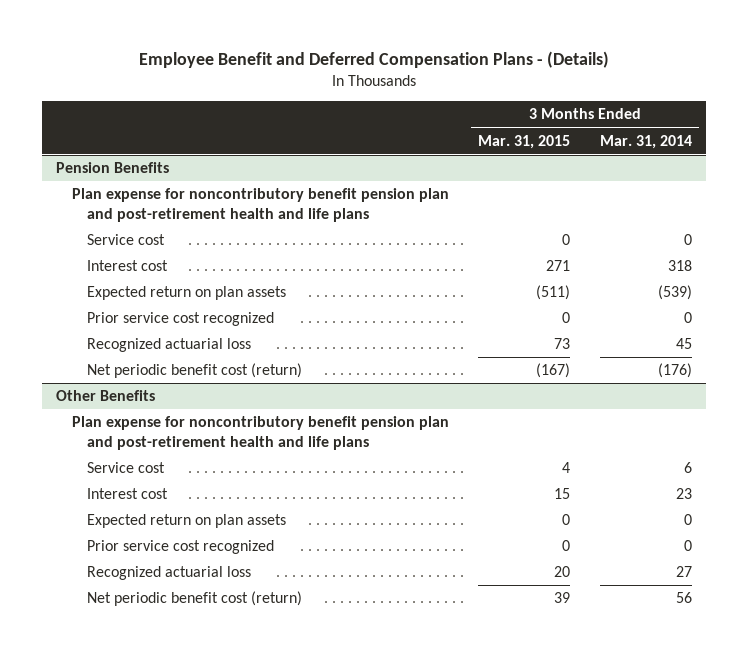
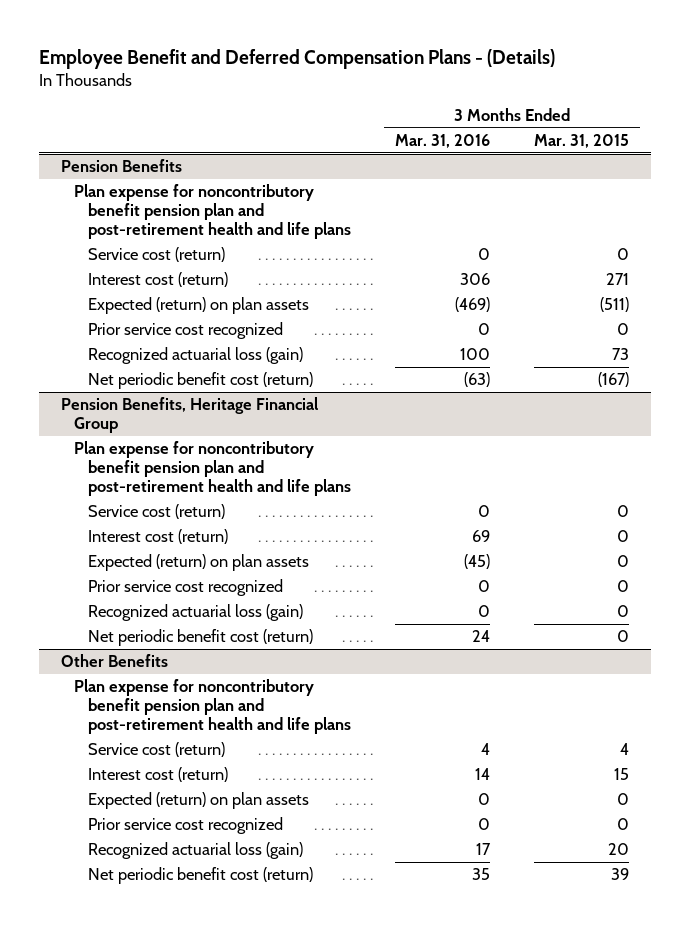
[599,134,692,149] Mar. 31, 2014 -> none
none -> [394,134,490,149] Mar. 31, 2016
[87,234,166,246] Service cost -> [87,247,225,263] Service cost (return)
[87,260,169,272] Interest cost -> [87,272,228,288] Interest cost (return)
[87,286,287,301] Expected return on plan assets -> [87,297,309,315] Expected (return) on plan assets
[87,338,252,353] Recognized actuarial loss -> [87,347,303,365] Recognized actuarial loss (gain)
none -> [60,397,318,434] Pension Benefits, Heritage Financial Group
none -> [74,441,351,497] Plan expense for noncontributory benefit pension plan and post-retirement health and life plans
none -> [87,504,225,520] Service cost (return)
none -> [87,529,228,545] Interest cost (return)
none -> [87,554,309,572] Expected (return) on plan assets
none -> [87,579,283,597] Prior service cost recognized
none -> [87,604,303,622] Recognized actuarial loss (gain)
none -> [87,629,313,647] Net periodic benefit cost (return)
[87,462,166,474] Service cost -> [87,742,225,758] Service cost (return)
[87,488,169,500] Interest cost -> [87,767,228,783] Interest cost (return)
[87,514,287,529] Expected return on plan assets -> [87,792,309,810] Expected (return) on plan assets
[87,566,252,581] Recognized actuarial loss -> [87,842,303,860] Recognized actuarial loss (gain)

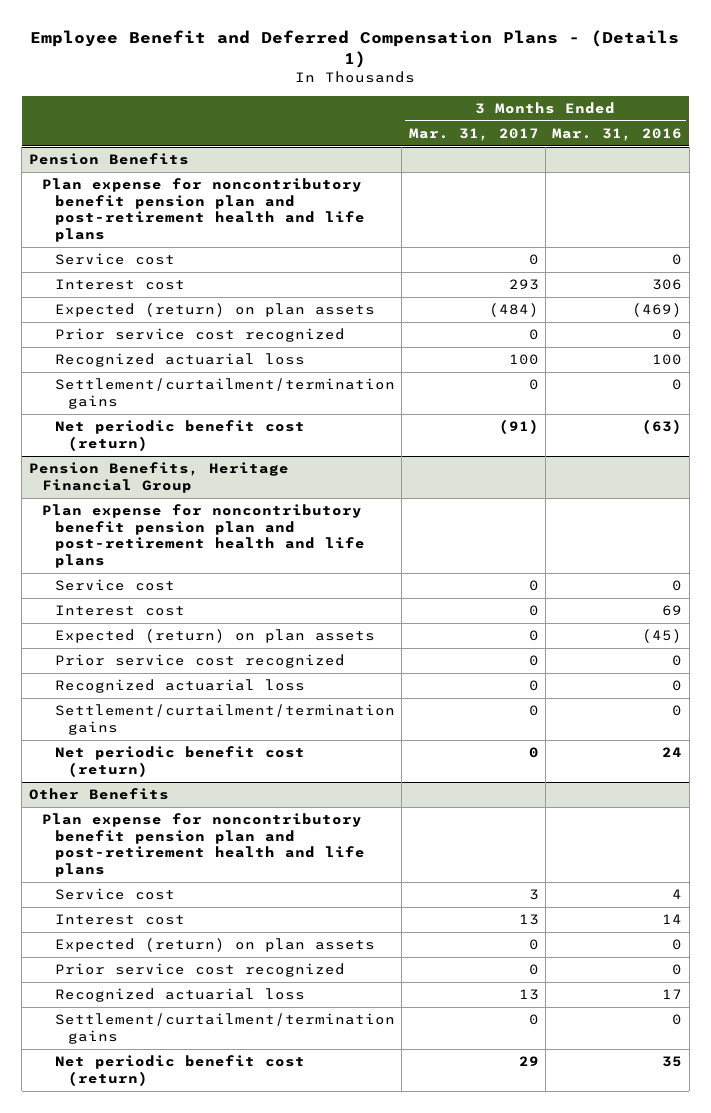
[38,49,555,70] Employee Benefit and Deferred Compensation Plans - (Details) -> [30,29,680,68] Employee Benefit and Deferred Compensation Plans - (Details 1)
[533,134,629,149] Mar. 31, 2015 -> none
none -> [408,128,539,142] Mar. 31, 2017
[87,247,225,263] Service cost (return) -> [55,253,176,266] Service cost
[87,272,228,288] Interest cost (return) -> [55,279,186,291] Interest cost
[87,347,303,365] Recognized actuarial loss (gain) -> [55,353,306,368] Recognized actuarial loss
none -> [55,378,396,409] Settlement/curtailment/termination gains
[87,504,225,520] Service cost (return) -> [55,579,176,592] Service cost
[87,529,228,545] Interest cost (return) -> [55,605,186,617] Interest cost
[87,604,303,622] Recognized actuarial loss (gain) -> [55,679,306,694] Recognized actuarial loss
none -> [55,704,396,735] Settlement/curtailment/termination gains
[87,742,225,758] Service cost (return) -> [55,888,176,901] Service cost
[87,767,228,783] Interest cost (return) -> [55,914,186,926] Interest cost
[87,842,303,860] Recognized actuarial loss (gain) -> [55,988,306,1003] Recognized actuarial loss
none -> [55,1013,396,1044] Settlement/curtailment/termination gains

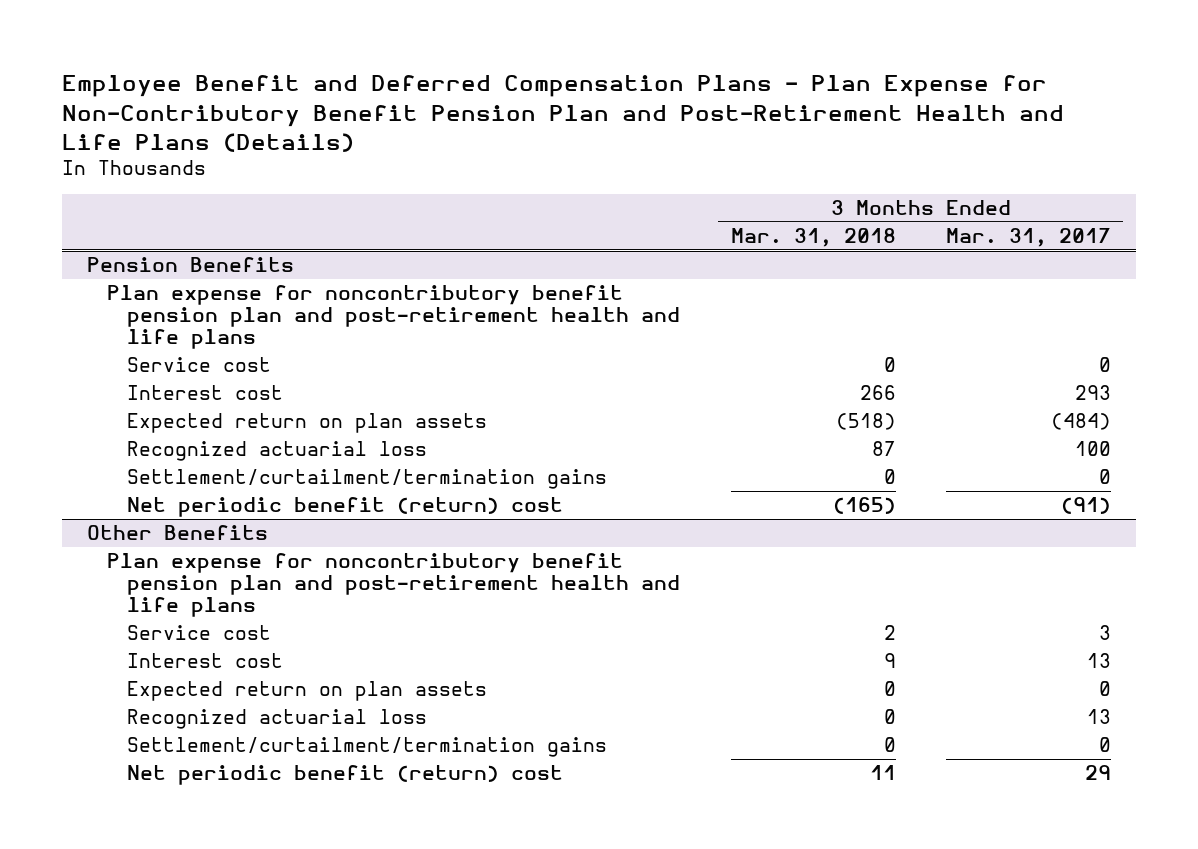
[30,29,680,68] Employee Benefit and Deferred Compensation Plans - (Details 1) -> [62,75,1065,152] Employee Benefit and Deferred Compensation Plans - Plan Expense for Non-Contributory Benefit Pension Plan and Post-Retirement Health and Life Plans (Details)
[552,128,683,142] Mar. 31, 2016 -> none
none -> [730,227,896,247] Mar. 31, 2018
[55,328,346,343] Prior service cost recognized -> none
[55,303,376,318] Expected (return) on plan assets -> [127,413,488,434] Expected return on plan assets
[28,462,289,493] Pension Benefits, Heritage Financial Group -> none
[41,504,366,568] Plan expense for noncontributory benefit pension plan and post-retirement health and life plans -> none
[55,579,176,592] Service cost -> none
[55,605,186,617] Interest cost -> none
[55,629,376,644] Expected (return) on plan assets -> none
[55,654,346,669] Prior service cost recognized -> none
[55,679,306,694] Recognized actuarial loss -> none
[55,704,396,735] Settlement/curtailment/termination gains -> none
[55,746,306,777] Net periodic benefit cost (return) -> none
[55,420,306,451] Net periodic benefit cost (return) -> [127,497,564,518] Net periodic benefit (return) cost
[55,963,346,978] Prior service cost recognized -> none
[55,938,376,953] Expected (return) on plan assets -> [127,681,488,702] Expected return on plan assets
[55,1055,306,1086] Net periodic benefit cost (return) -> [127,765,564,786] Net periodic benefit (return) cost

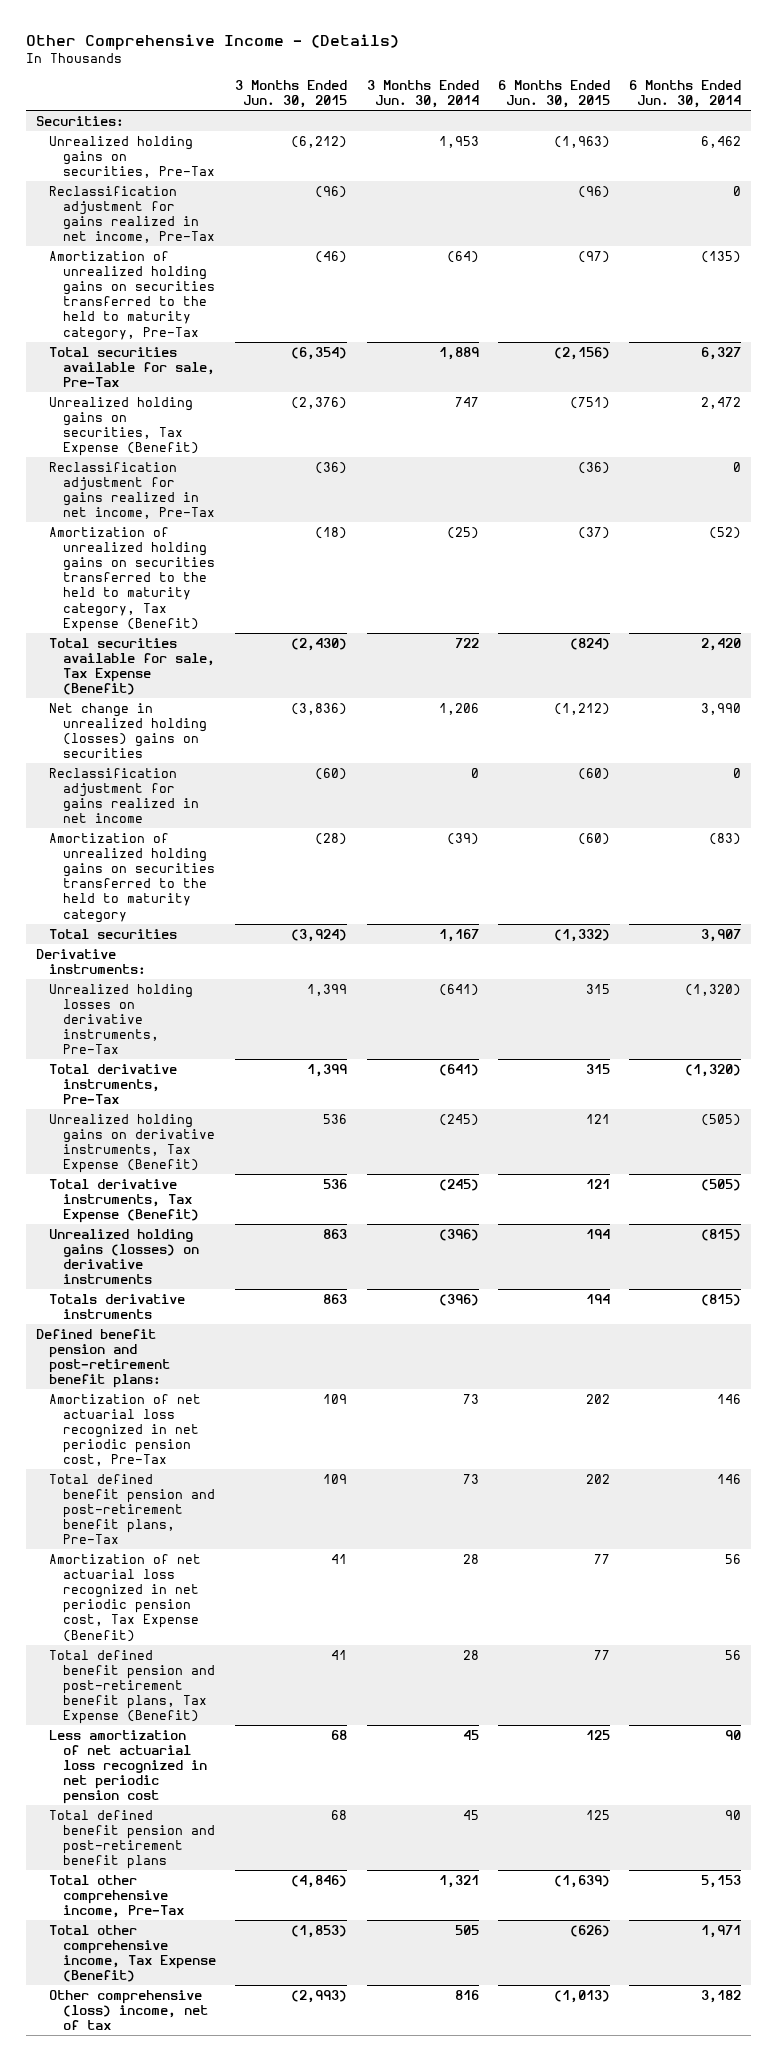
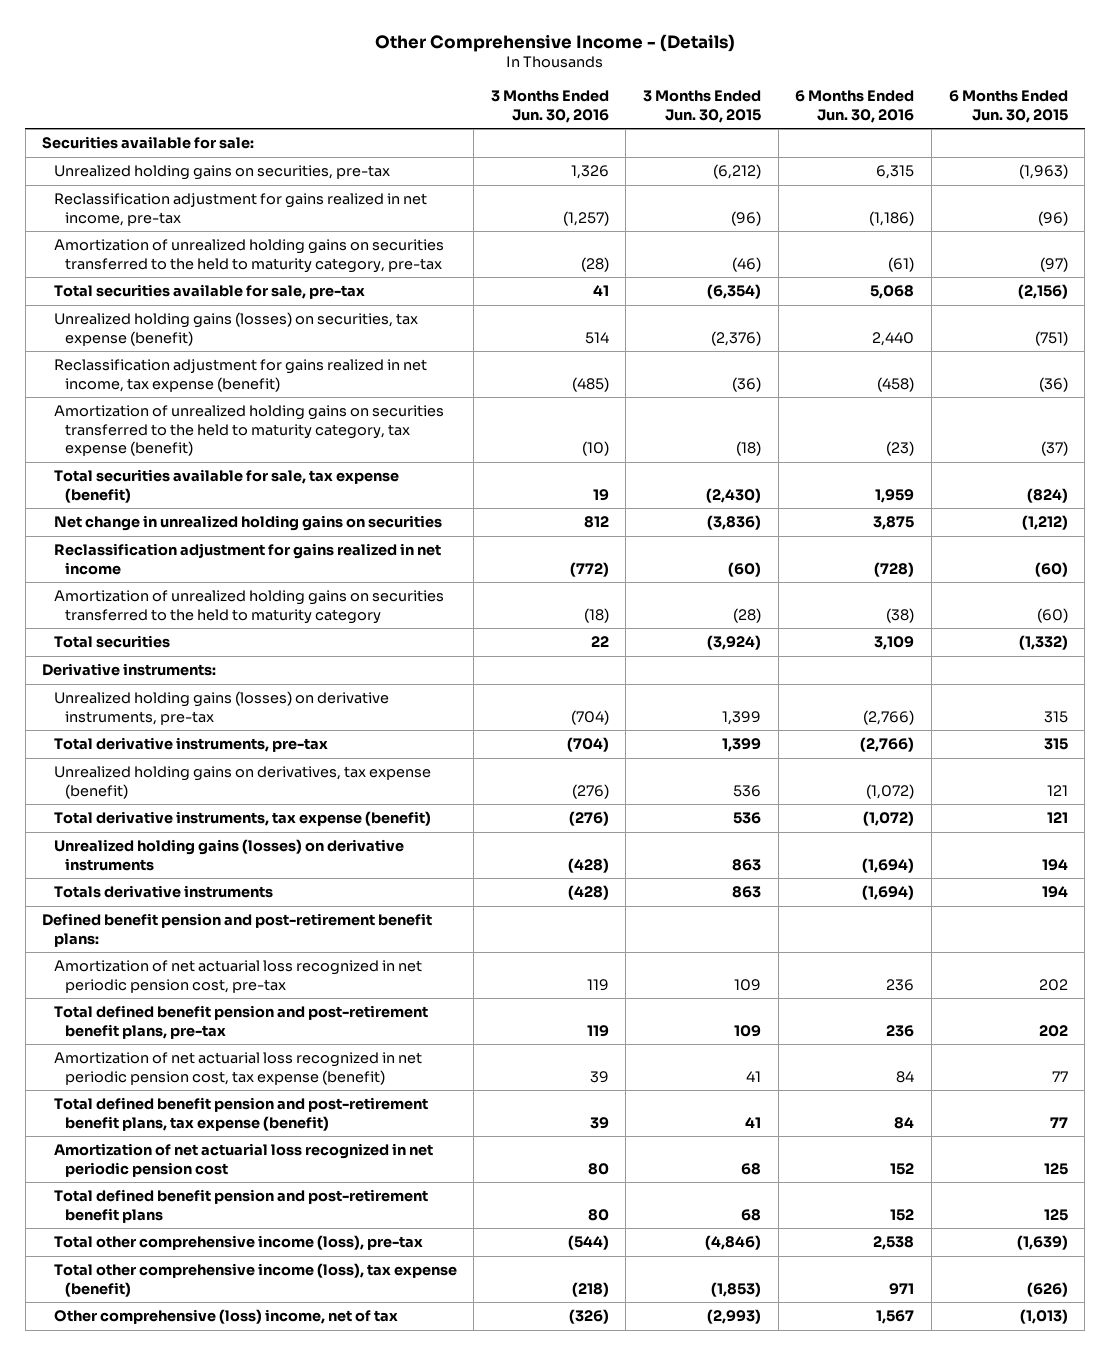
[366,80,479,109] 3 Months Ended Jun. 30, 2014 -> none
[629,80,742,109] 6 Months Ended Jun. 30, 2014 -> none
none -> [490,90,609,123] 3 Months Ended Jun. 30, 2016
none -> [795,90,915,123] 6 Months Ended Jun. 30, 2016
[35,115,124,126] Securities: -> [42,136,255,150] Securities available for sale:
[49,135,215,179] Unrealized holding gains on securities, Pre-Tax -> [53,165,390,181] Unrealized holding gains on securities, pre-tax
[49,185,215,244] Reclassification adjustment for gains realized in net income, Pre-Tax -> [53,193,427,226] Reclassification adjustment for gains realized in net income, pre-tax
[49,250,215,341] Amortization of unrealized holding gains on securities transferred to the held to maturity category, Pre-Tax -> [53,239,444,273] Amortization of unrealized holding gains on securities transferred to the held to maturity category, pre-tax
[49,346,215,388] Total securities available for sale, Pre-Tax -> [53,284,365,300] Total securities available for sale, pre-tax
[49,396,199,457] Unrealized holding gains on securities, Tax Expense (Benefit) -> [53,312,418,346] Unrealized holding gains (losses) on securities, tax expense (benefit)
[49,461,215,520] Reclassification adjustment for gains realized in net income, Pre-Tax -> [53,359,427,392] Reclassification adjustment for gains realized in net income, tax expense (benefit)
[49,526,215,632] Amortization of unrealized holding gains on securities transferred to the held to maturity category, Tax Expense (Benefit) -> [53,405,444,457] Amortization of unrealized holding gains on securities transferred to the held to maturity category, tax expense (benefit)
[49,637,215,696] Total securities available for sale, Tax Expense (Benefit) -> [53,469,399,503] Total securities available for sale, tax expense (benefit)
[49,702,207,759] Net change in unrealized holding (losses) gains on securities -> [53,515,442,532] Net change in unrealized holding gains on securities
[49,983,194,1055] Unrealized holding losses on derivative instruments, Pre-Tax -> [53,691,389,725] Unrealized holding gains (losses) on derivative instruments, pre-tax
[49,1063,178,1105] Total derivative instruments, Pre-Tax -> [53,737,328,753] Total derivative instruments, pre-tax
[49,1113,215,1174] Unrealized holding gains on derivative instruments, Tax Expense (Benefit) -> [53,766,431,799] Unrealized holding gains on derivatives, tax expense (benefit)
[49,1178,199,1224] Total derivative instruments, Tax Expense (Benefit) -> [53,811,431,827] Total derivative instruments, tax expense (benefit)
[49,1393,202,1467] Amortization of net actuarial loss recognized in net periodic pension cost, Pre-Tax -> [53,960,422,993] Amortization of net actuarial loss recognized in net periodic pension cost, pre-tax
[49,1473,215,1545] Total defined benefit pension and post-retirement benefit plans, Pre-Tax -> [53,1005,428,1039] Total defined benefit pension and post-retirement benefit plans, pre-tax
[49,1553,202,1642] Amortization of net actuarial loss recognized in net periodic pension cost, Tax Expense (Benefit) -> [53,1052,422,1085] Amortization of net actuarial loss recognized in net periodic pension cost, tax expense (benefit)
[49,1649,215,1725] Total defined benefit pension and post-retirement benefit plans, Tax Expense (Benefit) -> [53,1097,428,1131] Total defined benefit pension and post-retirement benefit plans, tax expense (benefit)
[49,1729,207,1805] Less amortization of net actuarial loss recognized in net periodic pension cost -> [53,1143,433,1177] Amortization of net actuarial loss recognized in net periodic pension cost
[49,1874,184,1919] Total other comprehensive income, Pre-Tax -> [53,1235,423,1251] Total other comprehensive income (loss), pre-tax
[49,1924,216,1983] Total other comprehensive income, Tax Expense (Benefit) -> [53,1263,457,1297] Total other comprehensive income (loss), tax expense (benefit)

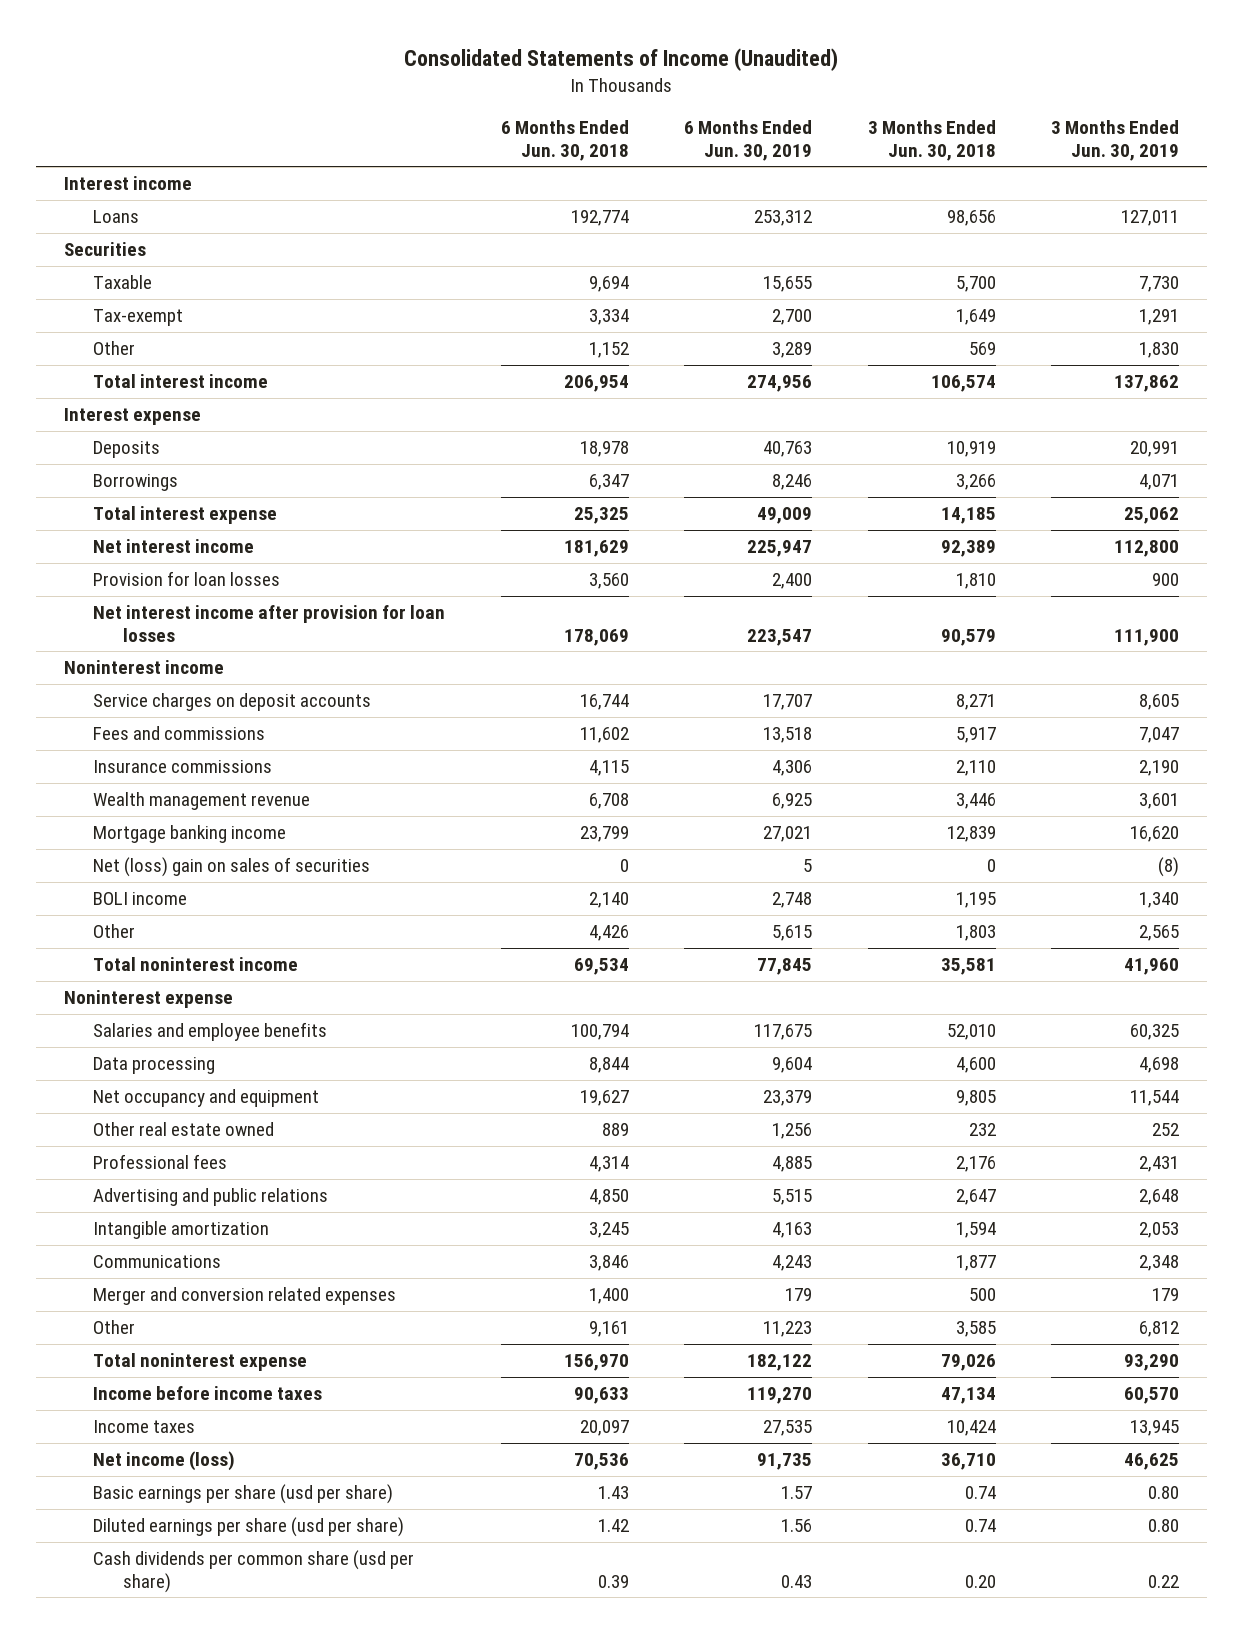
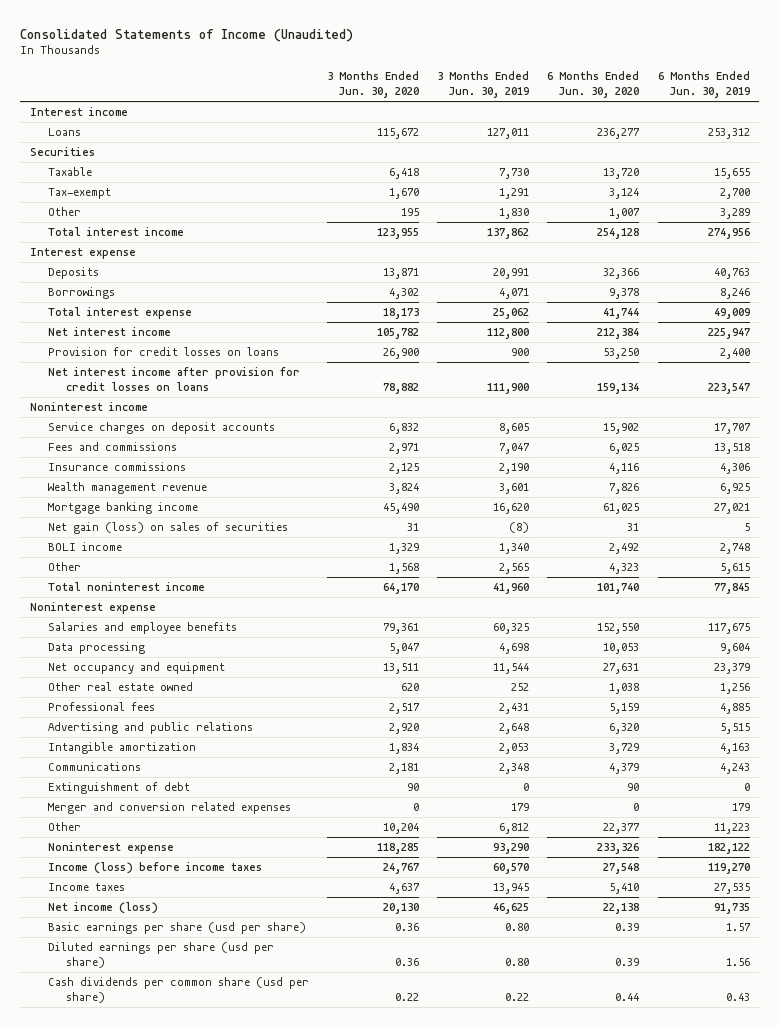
[500,120,629,161] 6 Months Ended Jun. 30, 2018 -> none
[867,120,996,161] 3 Months Ended Jun. 30, 2018 -> none
none -> [326,71,419,99] 3 Months Ended Jun. 30, 2020
none -> [547,71,640,99] 6 Months Ended Jun. 30, 2020
[93,571,281,587] Provision for loan losses -> [47,347,279,357] Provision for credit losses on loans
[93,605,446,642] Net interest income after provision for loan losses -> [47,367,300,392] Net interest income after provision for credit losses on loans
[93,857,371,878] Net (loss) gain on sales of securities -> [47,522,288,535] Net gain (loss) on sales of securities
none -> [47,782,190,795] Extinguishment of debt
[93,1353,308,1372] Total noninterest expense -> [47,842,174,855] Noninterest expense
[93,1386,323,1401] Income before income taxes -> [47,862,262,875] Income (loss) before income taxes

